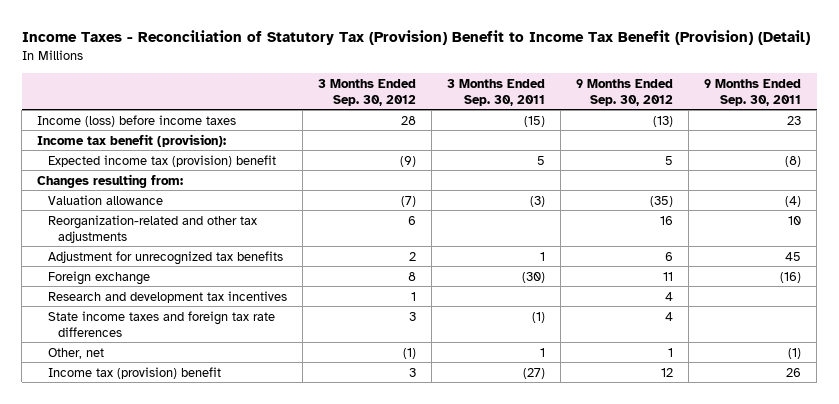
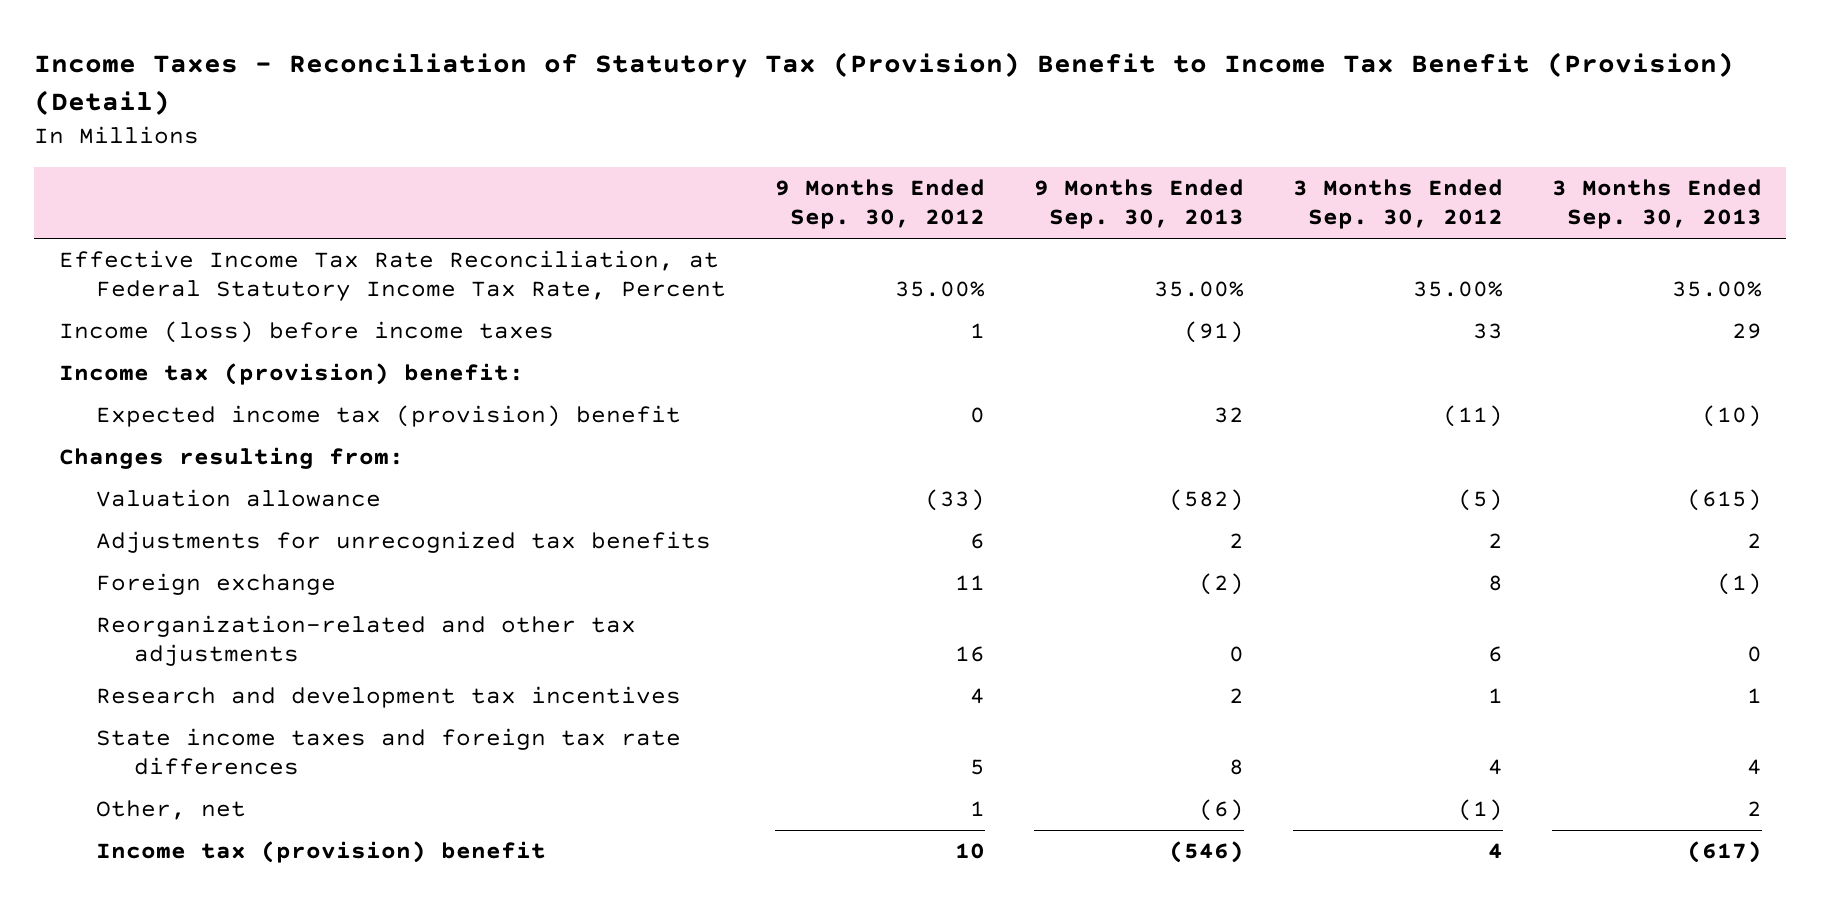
[447,78,546,106] 3 Months Ended Sep. 30, 2011 -> none
[704,78,802,106] 9 Months Ended Sep. 30, 2011 -> none
none -> [1034,179,1245,230] 9 Months Ended Sep. 30, 2013
none -> [1551,179,1762,230] 3 Months Ended Sep. 30, 2013
none -> [58,250,727,302] Effective Income Tax Rate Reconciliation, at Federal Statutory Income Tax Rate, Percent
[400,115,416,125] 28 -> [1473,323,1504,340] 33
[653,115,674,127] (13) -> [970,323,986,339] 1
[37,133,227,147] Income tax benefit (provision): -> [58,363,524,386] Income tax (provision) benefit:
[399,155,416,167] (9) -> [1443,405,1504,428] (11)
[665,155,674,165] 5 -> [970,407,986,424] 0
[400,195,416,207] (7) -> [1458,489,1504,512] (5)
[650,195,674,207] (35) -> [925,489,986,512] (33)
[47,250,283,265] Adjustment for unrecognized tax benefits -> [96,531,712,554] Adjustments for unrecognized tax benefits
[47,214,257,243] Reorganization-related and other tax adjustments -> [96,615,637,667] Reorganization-related and other tax adjustments
[408,311,416,321] 3 -> [1488,759,1504,776] 4
[665,311,674,321] 4 -> [970,759,986,776] 5
[408,367,416,377] 3 -> [1488,843,1504,859] 4
[661,367,674,377] 12 -> [955,843,986,860] 10

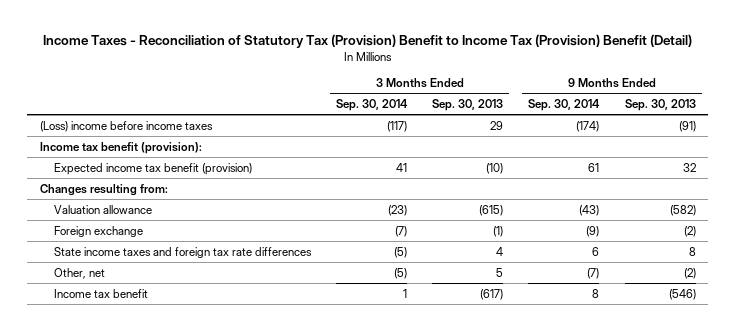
[34,52,1735,115] Income Taxes - Reconciliation of Statutory Tax (Provision) Benefit to Income Tax Benefit (Provision) (Detail) -> [42,34,692,49] Income Taxes - Reconciliation of Statutory Tax (Provision) Benefit to Income Tax (Provision) Benefit (Detail)
[775,179,986,230] 9 Months Ended Sep. 30, 2012 -> none
[1293,179,1504,230] 3 Months Ended Sep. 30, 2012 -> none
none -> [335,99,408,112] Sep. 30, 2014
none -> [528,99,601,112] Sep. 30, 2014
[58,250,727,302] Effective Income Tax Rate Reconciliation, at Federal Statutory Income Tax Rate, Percent -> none
[58,321,554,344] Income (loss) before income taxes -> [39,120,213,132] (Loss) income before income taxes
[58,363,524,386] Income tax (provision) benefit: -> [39,141,202,154] Income tax benefit (provision):
[96,405,682,428] Expected income tax (provision) benefit -> [53,162,252,175] Expected income tax benefit (provision)
[96,531,712,554] Adjustments for unrecognized tax benefits -> none
[96,615,637,667] Reorganization-related and other tax adjustments -> none
[96,686,682,709] Research and development tax incentives -> none
[1199,799,1245,822] (6) -> [683,267,696,279] (2)
[1746,801,1762,817] 2 -> [496,267,504,277] 5
[96,841,547,864] Income tax (provision) benefit -> [53,288,148,298] Income tax benefit

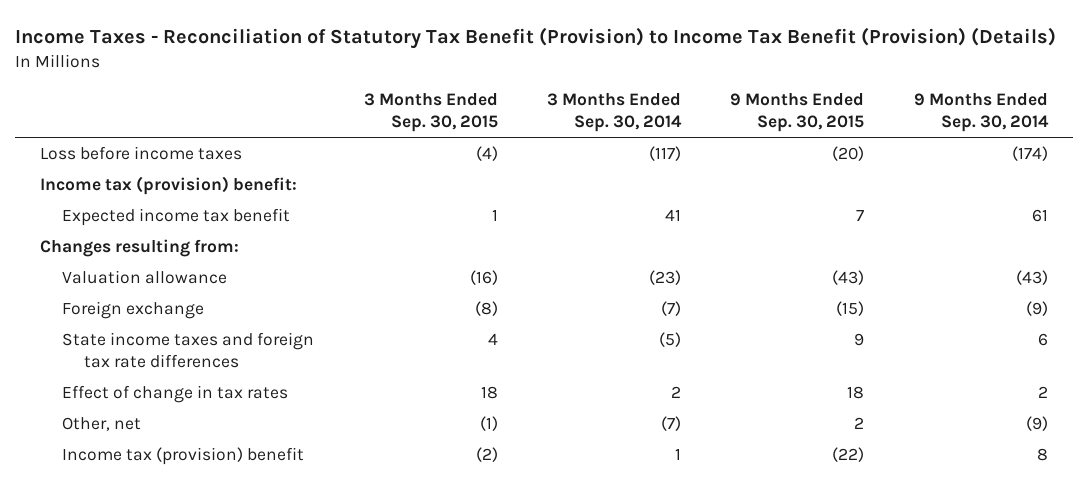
[42,34,692,49] Income Taxes - Reconciliation of Statutory Tax (Provision) Benefit to Income Tax (Provision) Benefit (Detail) -> [15,26,1057,49] Income Taxes - Reconciliation of Statutory Tax Benefit (Provision) to Income Tax Benefit (Provision) (Details)
[432,99,504,112] Sep. 30, 2013 -> none
[624,99,696,112] Sep. 30, 2013 -> none
none -> [363,93,498,133] 3 Months Ended Sep. 30, 2015
none -> [730,93,865,133] 9 Months Ended Sep. 30, 2015
[39,120,213,132] (Loss) income before income taxes -> [40,146,243,161] Loss before income taxes
[39,141,202,154] Income tax benefit (provision): -> [40,176,298,196] Income tax (provision) benefit:
[53,162,252,175] Expected income tax benefit (provision) -> [62,208,291,227] Expected income tax benefit
none -> [62,385,289,404] Effect of change in tax rates
[393,267,407,279] (5) -> [661,416,682,432] (7)
[587,267,600,279] (7) -> [1025,416,1048,432] (9)
[53,288,148,298] Income tax benefit -> [62,447,305,466] Income tax (provision) benefit

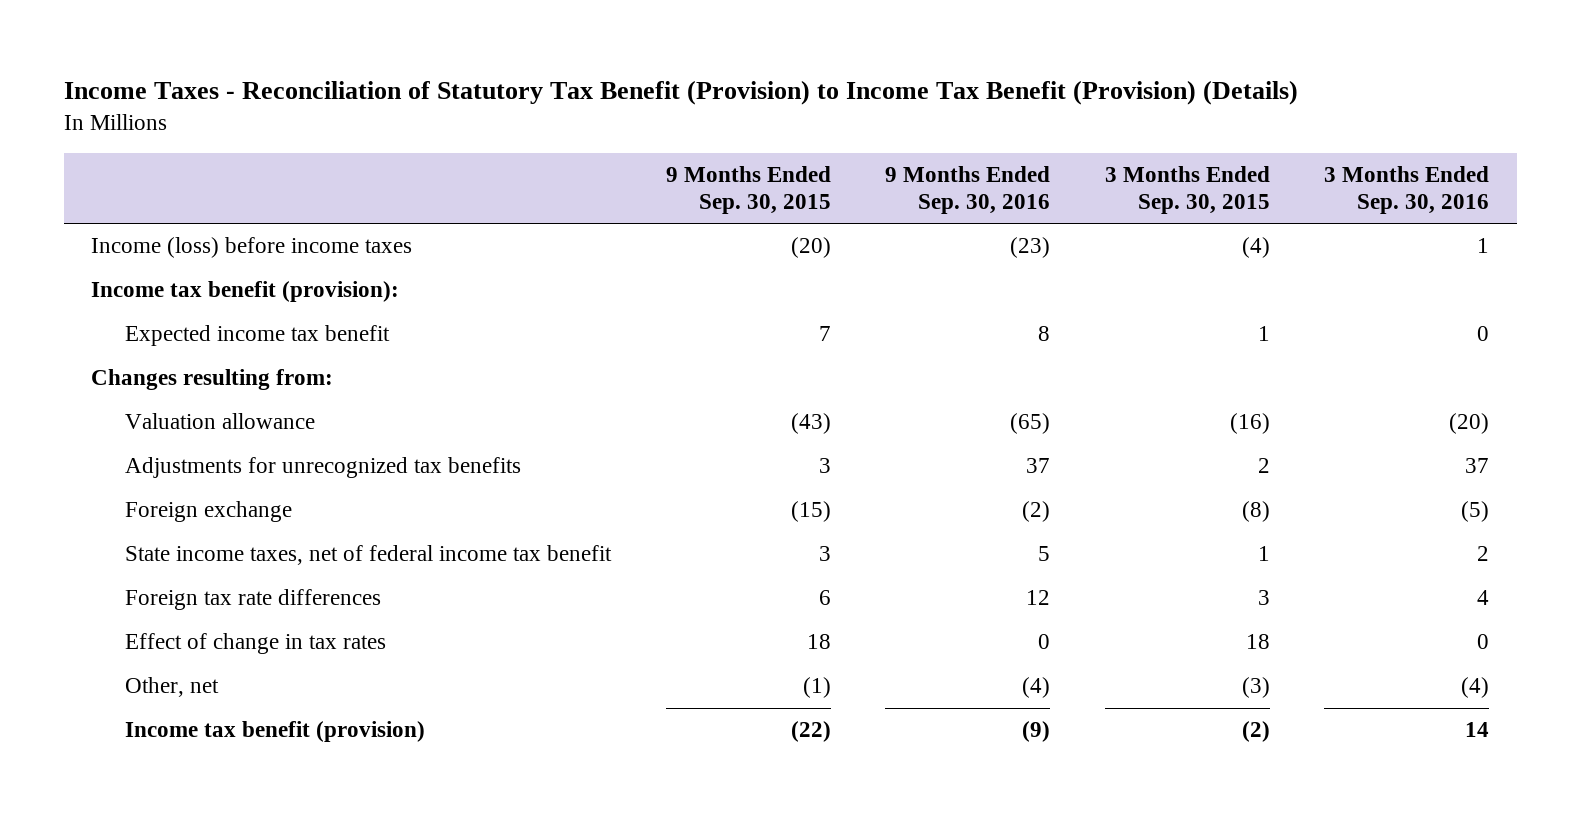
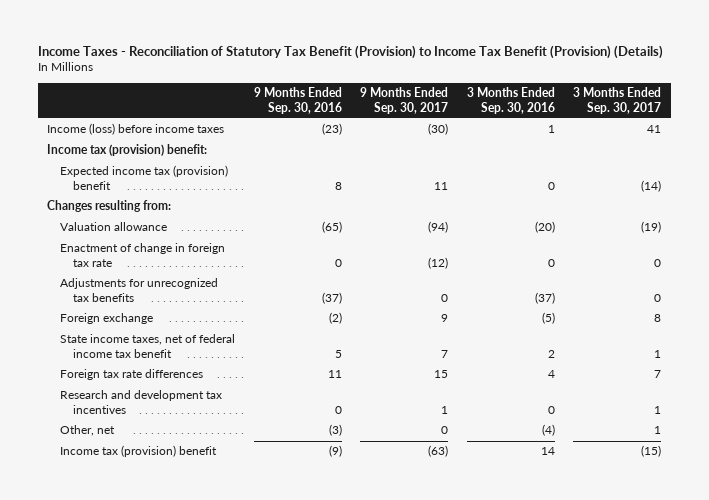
[665,166,831,214] 9 Months Ended Sep. 30, 2015 -> none
[1104,166,1270,214] 3 Months Ended Sep. 30, 2015 -> none
none -> [360,87,449,114] 9 Months Ended Sep. 30, 2017
none -> [573,87,662,114] 3 Months Ended Sep. 30, 2017
[91,281,400,303] Income tax benefit (provision): -> [47,144,208,157] Income tax (provision) benefit:
[125,325,391,347] Expected income tax benefit -> [60,165,229,190] Expected income tax (provision) benefit
none -> [60,243,226,267] Enactment of change in foreign tax rate
[1026,458,1051,474] 37 -> [321,291,342,304] (37)
[1465,458,1490,474] 37 -> [534,291,555,304] (37)
[125,633,387,655] Effect of change in tax rates -> none
[1026,590,1051,606] 12 -> [327,370,342,379] 11
none -> [60,390,223,414] Research and development tax incentives
[1022,677,1051,699] (4) -> [328,424,342,437] (3)
[125,721,426,743] Income tax benefit (provision) -> [60,445,218,458] Income tax (provision) benefit

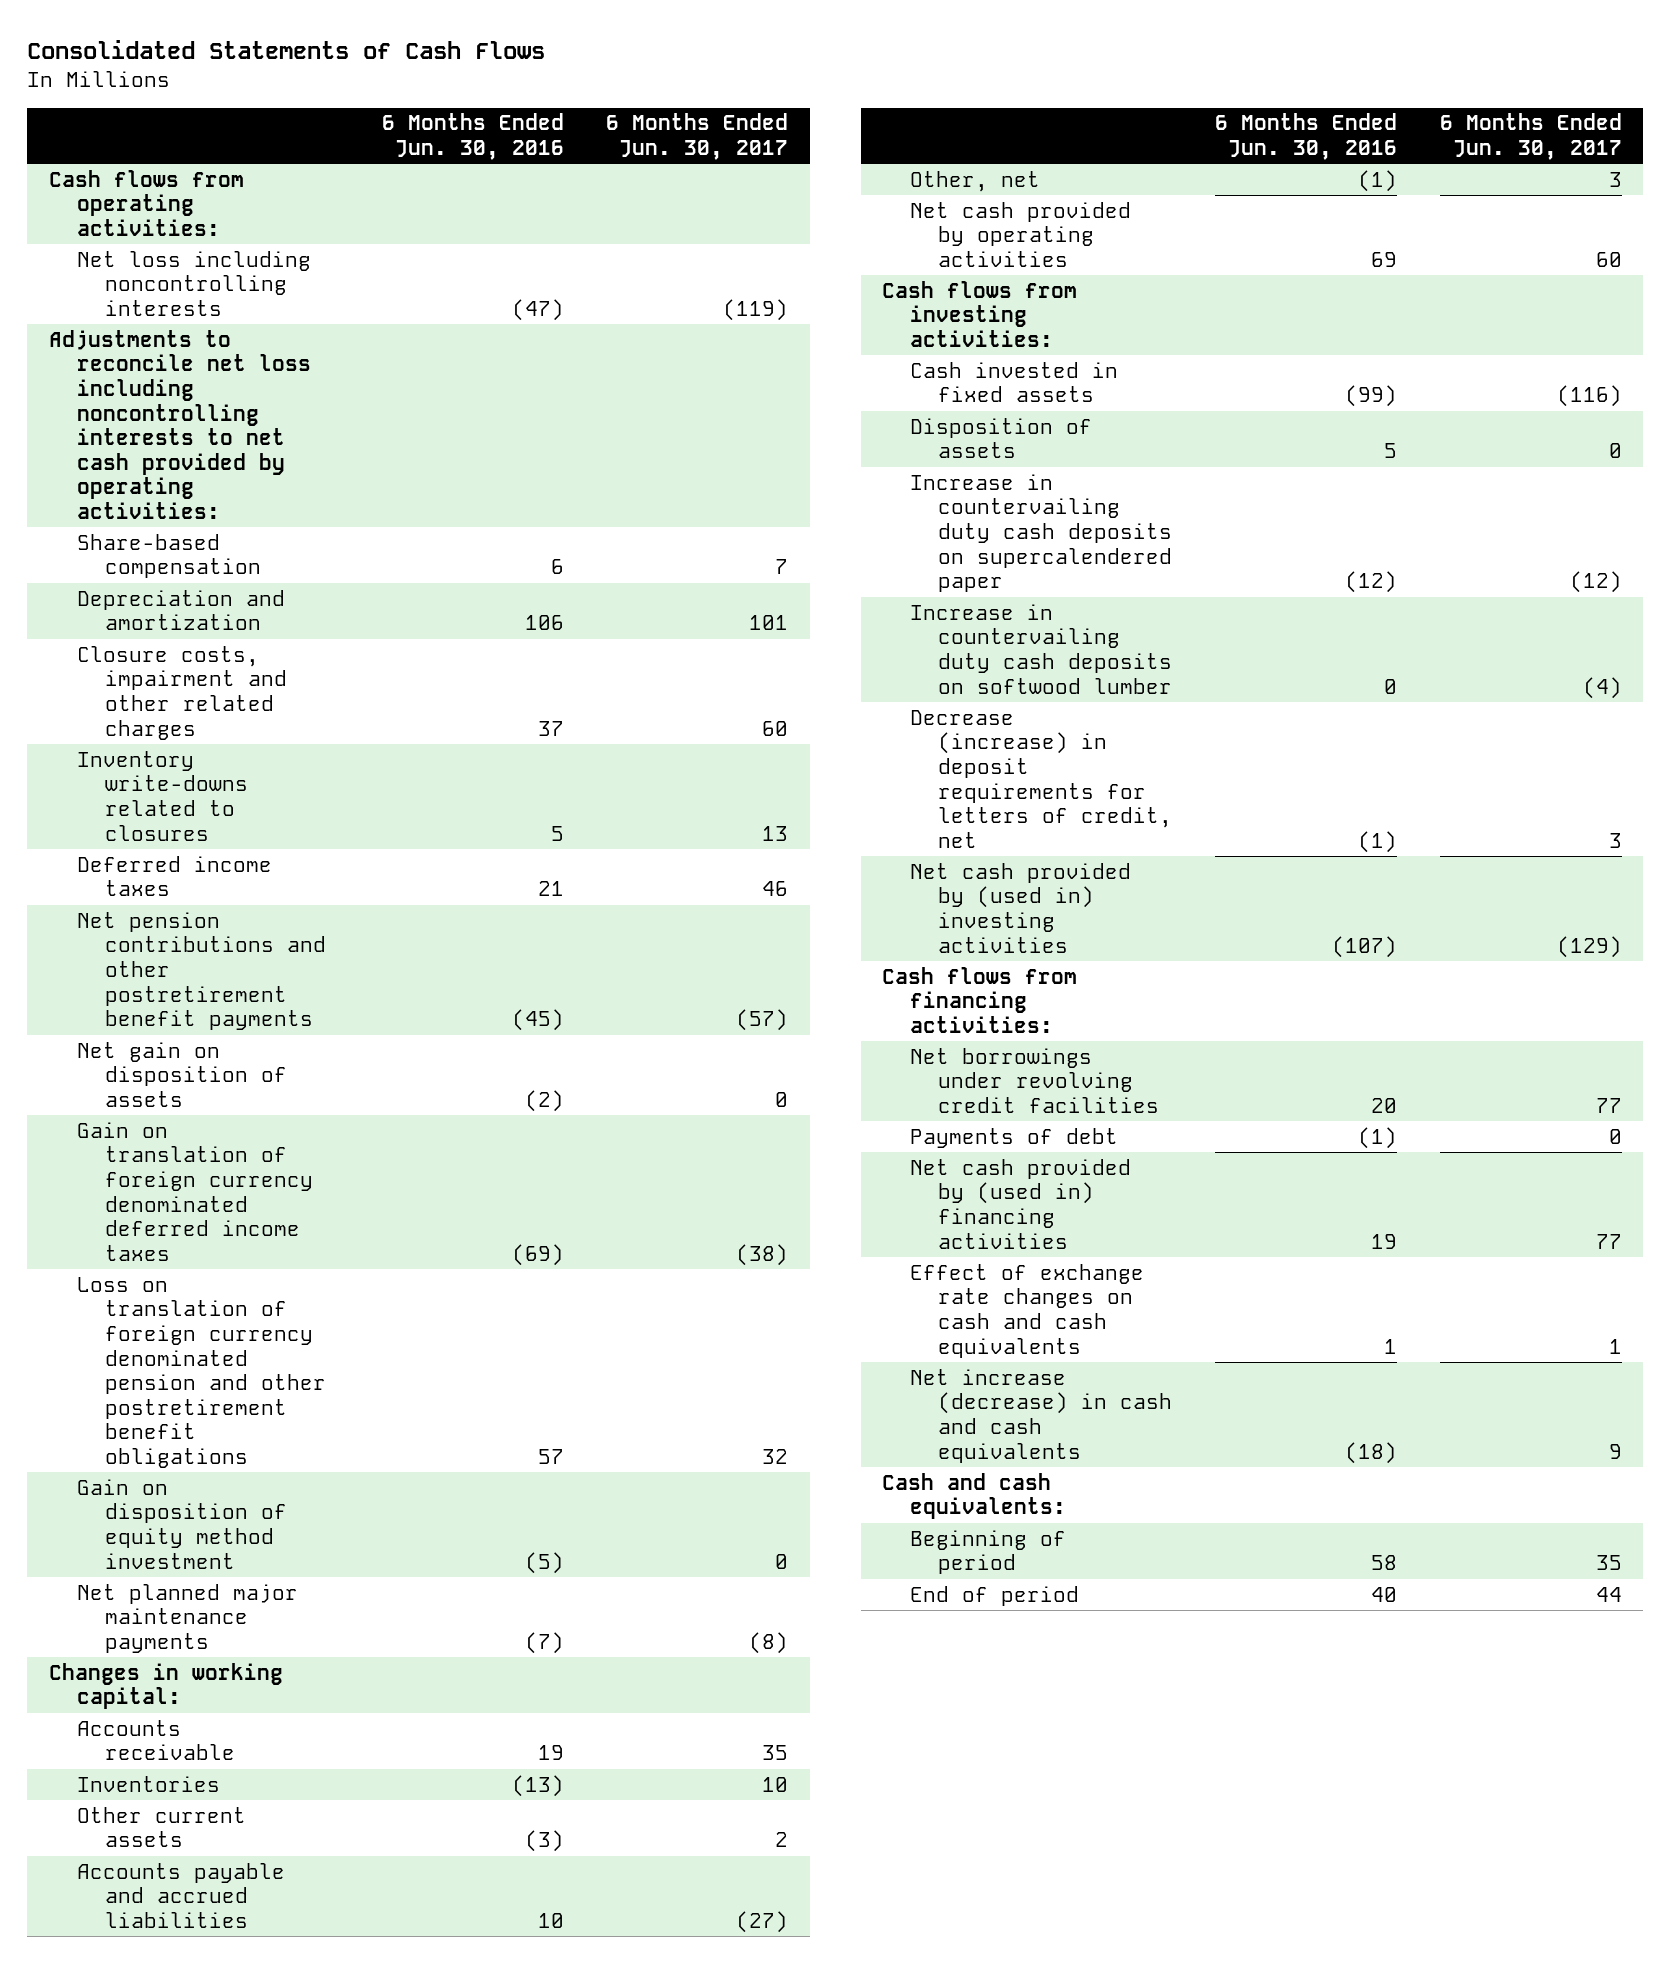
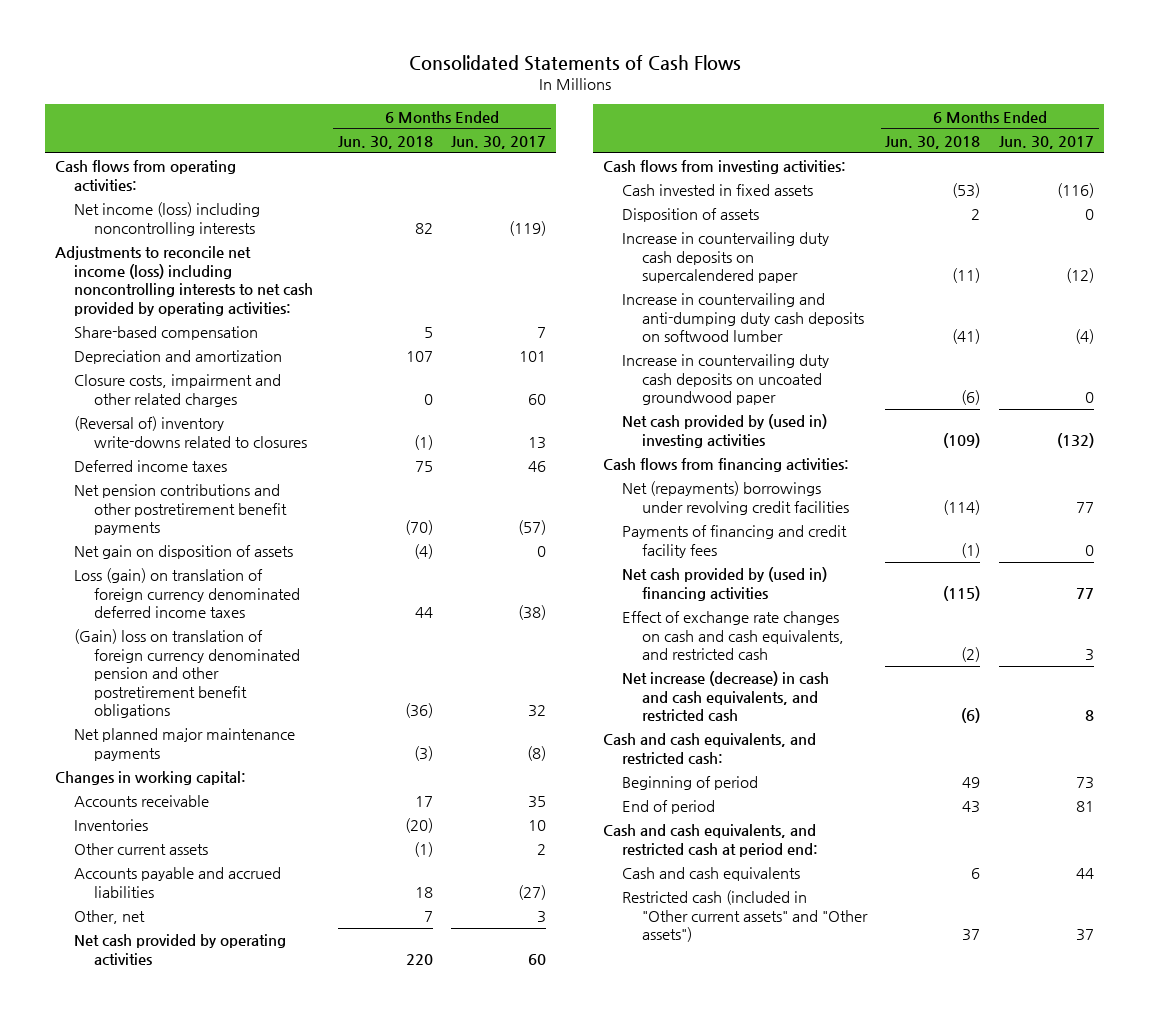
[381,113,564,160] 6 Months Ended Jun. 30, 2016 -> none
none -> [337,135,433,149] Jun. 30, 2018
[76,250,311,316] Net loss including noncontrolling interests -> [74,202,261,236] Net income (loss) including noncontrolling interests
[48,329,311,519] Adjustments to reconcile net loss including noncontrolling interests to net cash provided by operating activities: -> [54,246,314,316] Adjustments to reconcile net income (loss) including noncontrolling interests to net cash provided by operating activities:
[76,750,248,841] Inventory write-downs related to closures -> [74,416,307,448] (Reversal of) inventory write-downs related to closures
[76,1478,287,1569] Gain on disposition of equity method investment -> none
[76,1121,313,1261] Gain on translation of foreign currency denominated deferred income taxes -> [74,568,300,619] Loss (gain) on translation of foreign currency denominated deferred income taxes
[76,1276,326,1468] Loss on translation of foreign currency denominated pension and other postretirement benefit obligations -> [74,629,300,719] (Gain) loss on translation of foreign currency denominated pension and other postretirement benefit obligations
[910,709,1173,848] Decrease (increase) in deposit requirements for letters of credit, net -> none
[910,603,1173,694] Increase in countervailing duty cash deposits on softwood lumber -> [622,293,864,343] Increase in countervailing and anti-dumping duty cash deposits on softwood lumber
none -> [622,354,830,406] Increase in countervailing duty cash deposits on uncoated groundwood paper
[1556,935,1622,958] (129) -> [1057,432,1095,448] (132)
[910,1127,1119,1148] Payments of debt -> none
[910,1047,1160,1113] Net borrowings under revolving credit facilities -> [622,481,849,515] Net (repayments) borrowings under revolving credit facilities
none -> [622,525,848,558] Payments of financing and credit facility fees
[910,1263,1145,1358] Effect of exchange rate changes on cash and cash equivalents -> [622,611,844,661] Effect of exchange rate changes on cash and cash equivalents, and restricted cash
[1608,1338,1622,1354] 1 -> [1085,649,1095,662] 3
[910,1368,1173,1463] Net increase (decrease) in cash and cash equivalents -> [622,671,830,722] Net increase (decrease) in cash and cash equivalents, and restricted cash
[1608,1443,1622,1459] 9 -> [1085,710,1095,722] 8
[882,1472,1067,1520] Cash and cash equivalents: -> [602,733,816,764] Cash and cash equivalents, and restricted cash:
[1595,1555,1622,1571] 35 -> [1076,777,1095,790] 73
[1595,1586,1622,1602] 44 -> [1076,801,1095,813] 81
none -> [602,824,819,857] Cash and cash equivalents, and restricted cash at period end:
none -> [622,867,801,882] Cash and cash equivalents
none -> [622,890,868,943] Restricted cash (included in "Other current assets" and "Other assets")

